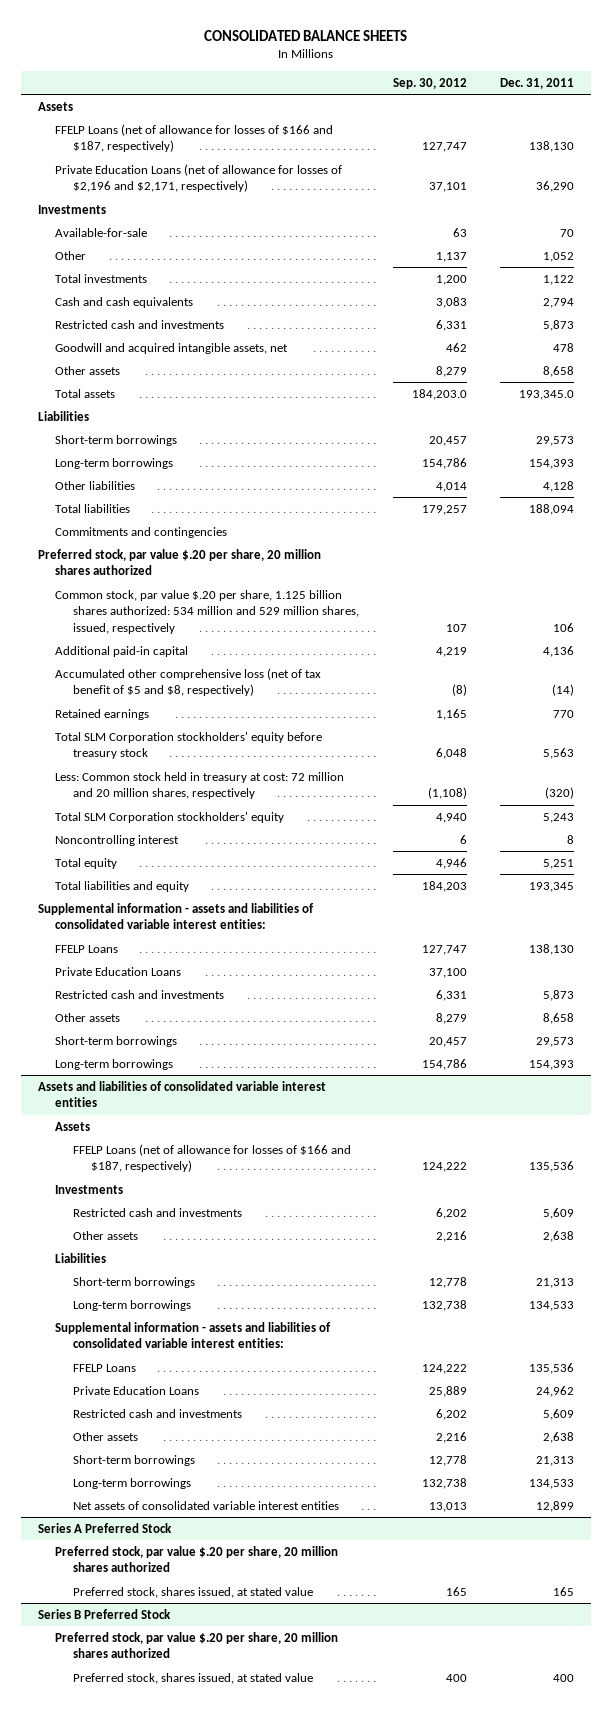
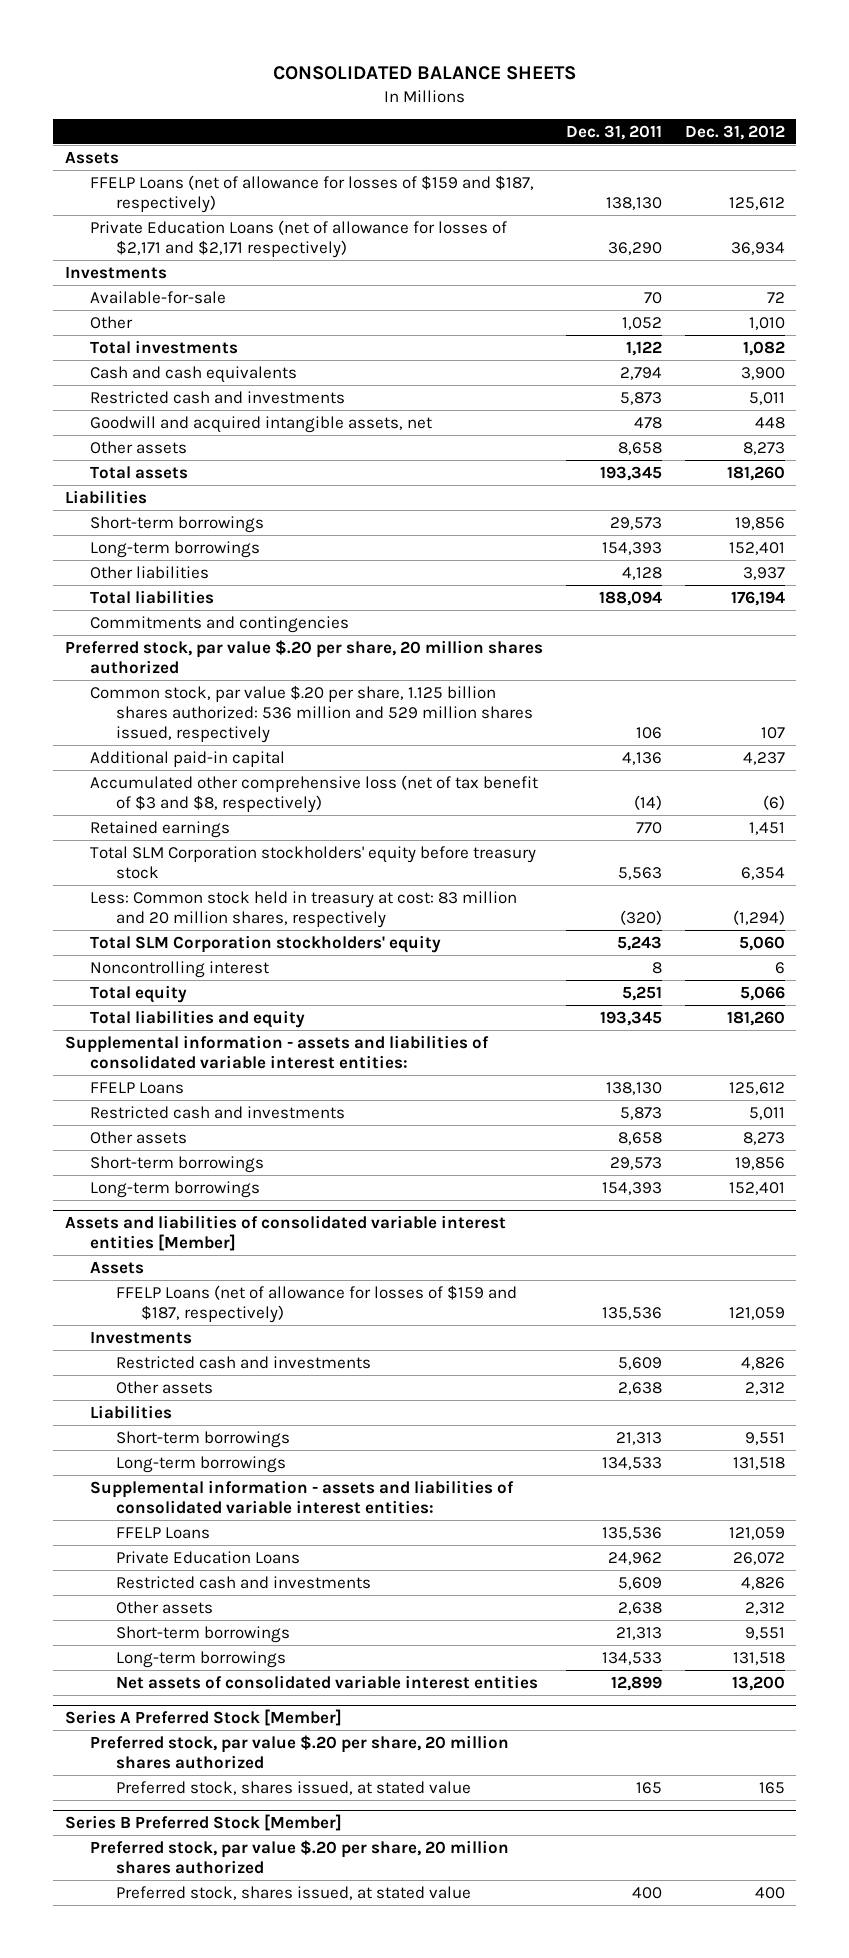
[392,77,467,89] Sep. 30, 2012 -> none
none -> [684,124,785,140] Dec. 31, 2012
[55,123,334,153] FFELP Loans (net of allowance for losses of $166 and $187, respectively) -> [90,174,535,213] FFELP Loans (net of allowance for losses of $159 and $187, respectively)
[55,163,343,193] Private Education Loans (net of allowance for losses of $2,196 and $2,171, respectively) -> [90,219,508,258] Private Education Loans (net of allowance for losses of $2,171 and $2,171 respectively)
[519,389,575,400] 193,345.0 -> [599,465,662,481] 193,345
[55,589,359,635] Common stock, par value $.20 per share, 1.125 billion shares authorized: 534 million and 529 million shares, issued, respectively -> [90,684,533,743] Common stock, par value $.20 per share, 1.125 billion shares authorized: 536 million and 529 million shares issued, respectively
[55,667,322,697] Accumulated other comprehensive loss (net of tax benefit of $5 and $8, respectively) -> [90,774,539,813] Accumulated other comprehensive loss (net of tax benefit of $3 and $8, respectively)
[55,771,345,800] Less: Common stock held in treasury at cost: 72 million and 20 million shares, respectively -> [90,890,518,928] Less: Common stock held in treasury at cost: 83 million and 20 million shares, respectively
[55,966,182,976] Private Education Loans -> none
[37,1080,326,1108] Assets and liabilities of consolidated variable interest entities -> [64,1214,506,1251] Assets and liabilities of consolidated variable interest entities [Member]
[72,1143,351,1173] FFELP Loans (net of allowance for losses of $166 and $187, respectively) -> [115,1284,517,1323] FFELP Loans (net of allowance for losses of $159 and $187, respectively)
[37,1522,172,1533] Series A Preferred Stock -> [64,1708,342,1726] Series A Preferred Stock [Member]
[37,1608,171,1619] Series B Preferred Stock -> [64,1813,342,1831] Series B Preferred Stock [Member]

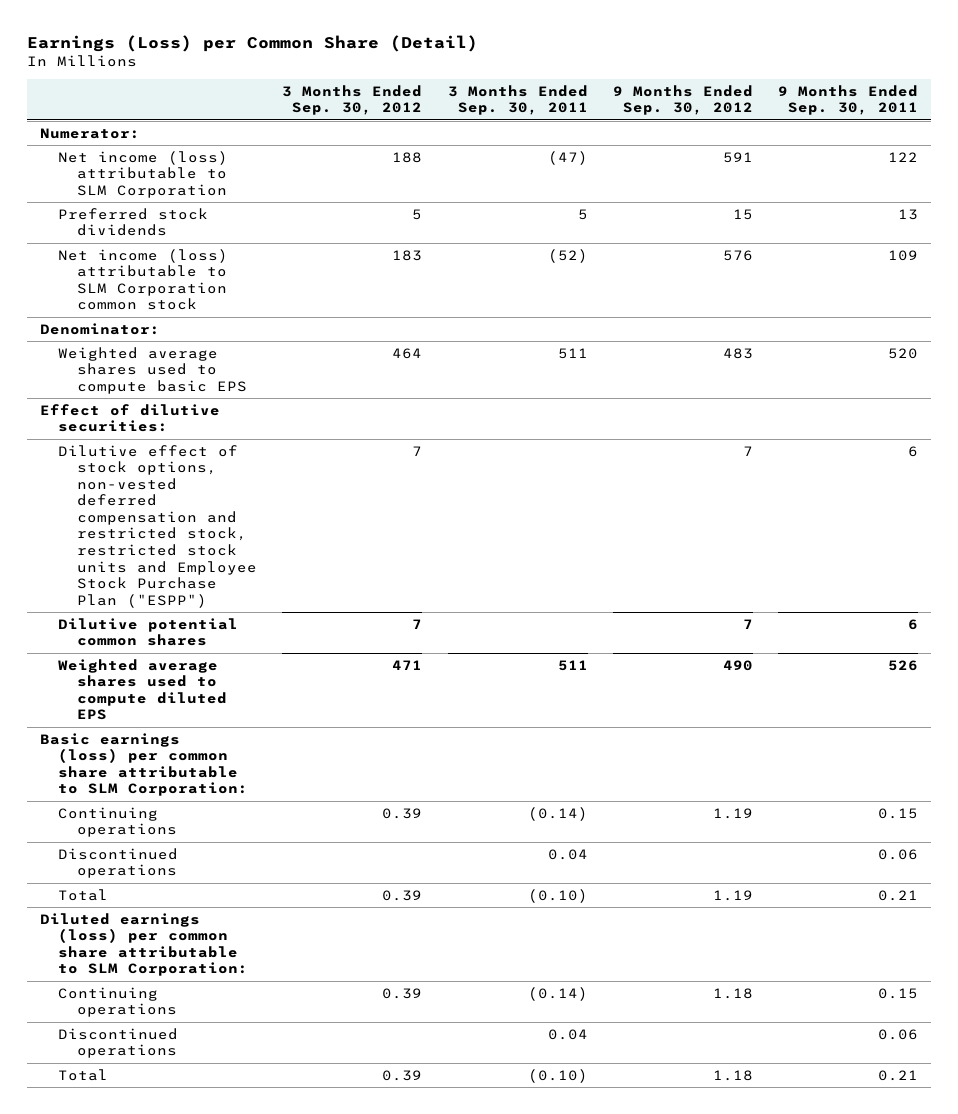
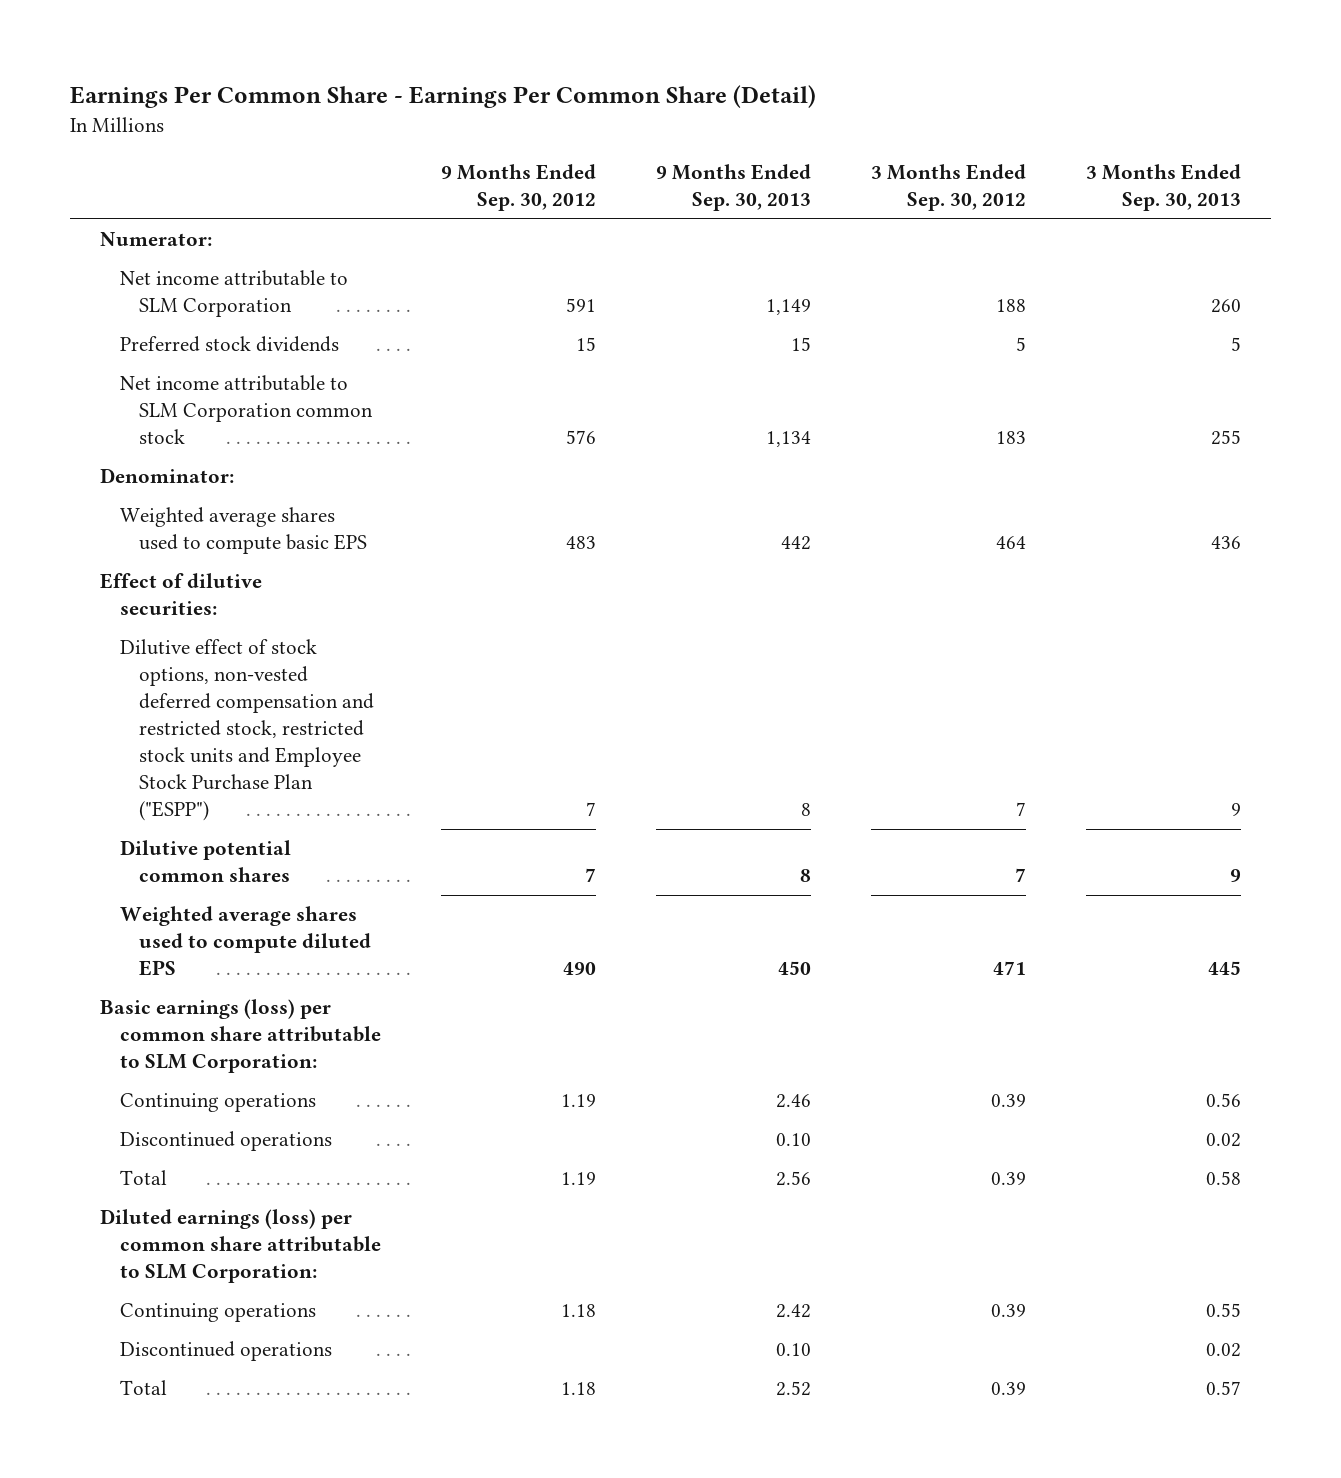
[26,34,478,52] Earnings (Loss) per Common Share (Detail) -> [70,85,817,109] Earnings Per Common Share - Earnings Per Common Share (Detail)
[447,84,588,116] 3 Months Ended Sep. 30, 2011 -> none
[778,84,919,116] 9 Months Ended Sep. 30, 2011 -> none
none -> [655,164,811,212] 9 Months Ended Sep. 30, 2013
none -> [1086,164,1242,212] 3 Months Ended Sep. 30, 2013
[58,150,229,198] Net income (loss) attributable to SLM Corporation -> [119,270,348,318] Net income attributable to SLM Corporation
[58,248,229,311] Net income (loss) attributable to SLM Corporation common stock -> [119,375,373,445] Net income attributable to SLM Corporation common stock

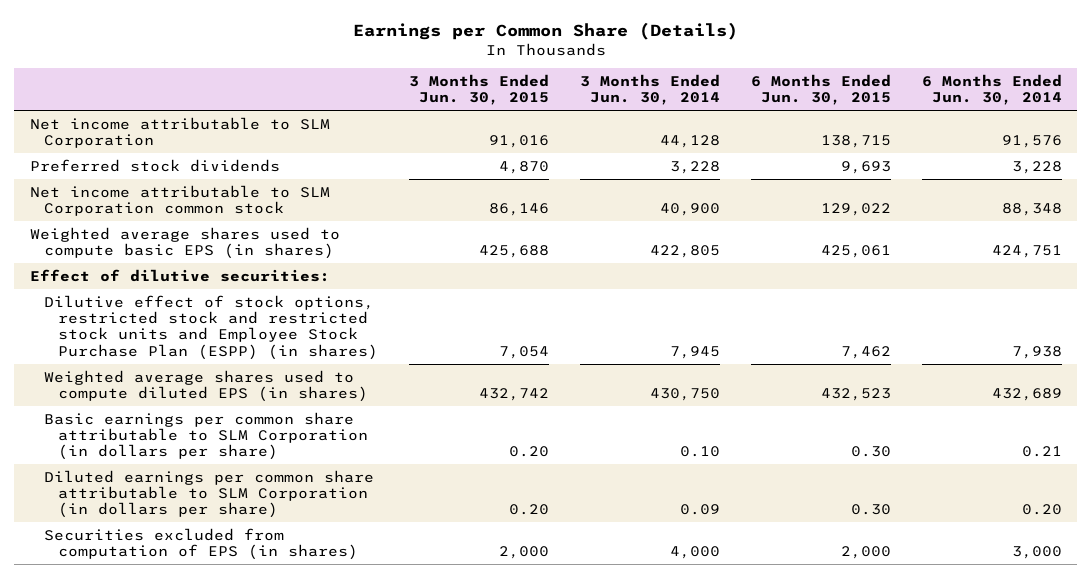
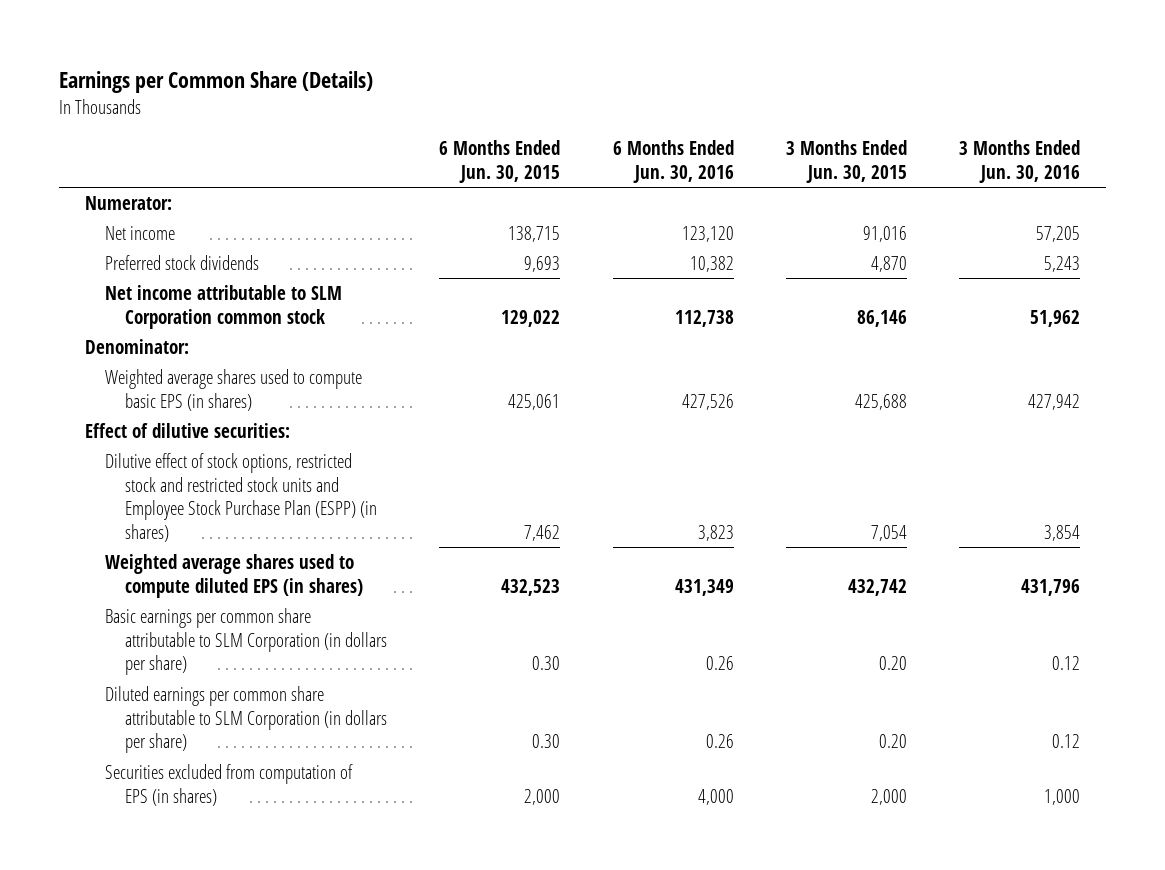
[579,74,720,106] 3 Months Ended Jun. 30, 2014 -> none
[921,74,1062,106] 6 Months Ended Jun. 30, 2014 -> none
none -> [612,140,734,183] 6 Months Ended Jun. 30, 2016
none -> [958,140,1080,183] 3 Months Ended Jun. 30, 2016
none -> [84,195,172,210] Numerator:
[29,116,330,148] Net income attributable to SLM Corporation -> [105,225,176,240] Net income
none -> [84,338,189,354] Denominator:

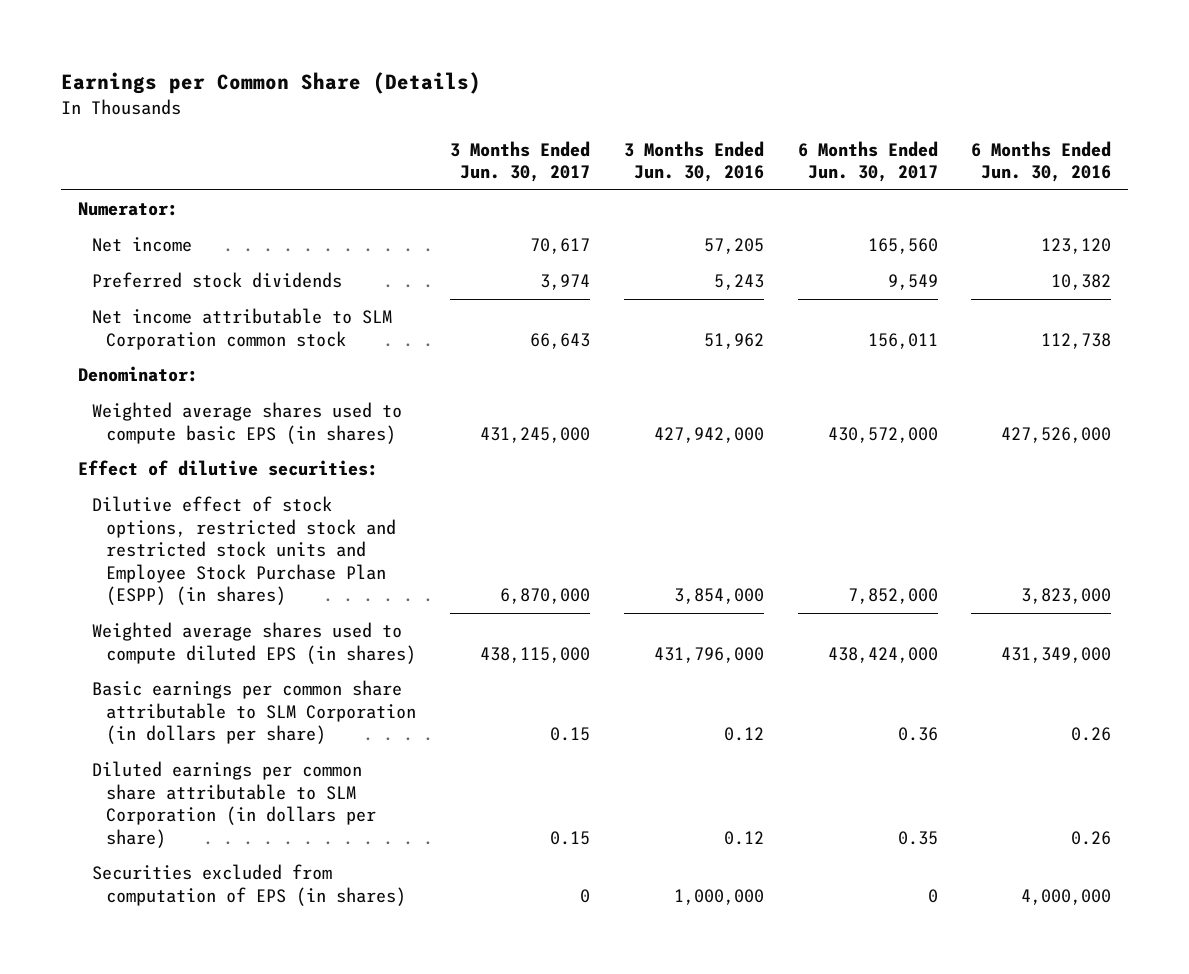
[439,140,561,183] 6 Months Ended Jun. 30, 2015 -> none
[785,140,907,183] 3 Months Ended Jun. 30, 2015 -> none
none -> [450,140,591,183] 3 Months Ended Jun. 30, 2017
none -> [797,140,938,183] 6 Months Ended Jun. 30, 2017
[681,393,734,410] 427,526 -> [1001,426,1112,443] 427,526,000
[1027,393,1080,410] 427,942 -> [653,426,764,443] 427,942,000
[697,525,734,542] 3,823 -> [1021,588,1112,605] 3,823,000
[1043,525,1080,542] 3,854 -> [673,588,764,605] 3,854,000
[674,578,734,596] 431,349 -> [1001,646,1112,663] 431,349,000
[1020,578,1080,596] 431,796 -> [653,646,764,663] 431,796,000
[697,788,734,805] 4,000 -> [1021,888,1112,905] 4,000,000
[1043,788,1080,805] 1,000 -> [673,888,764,905] 1,000,000

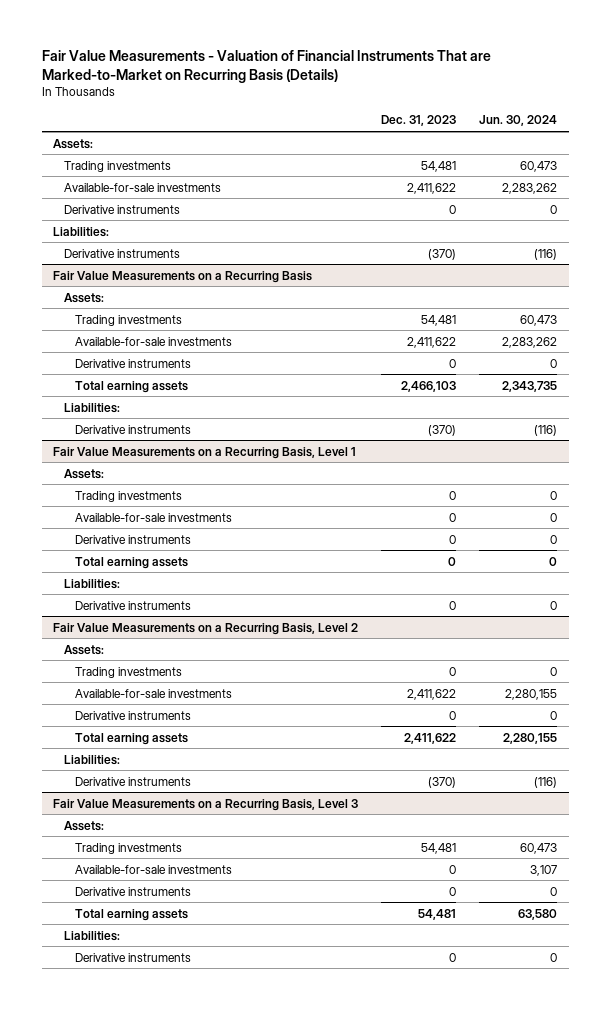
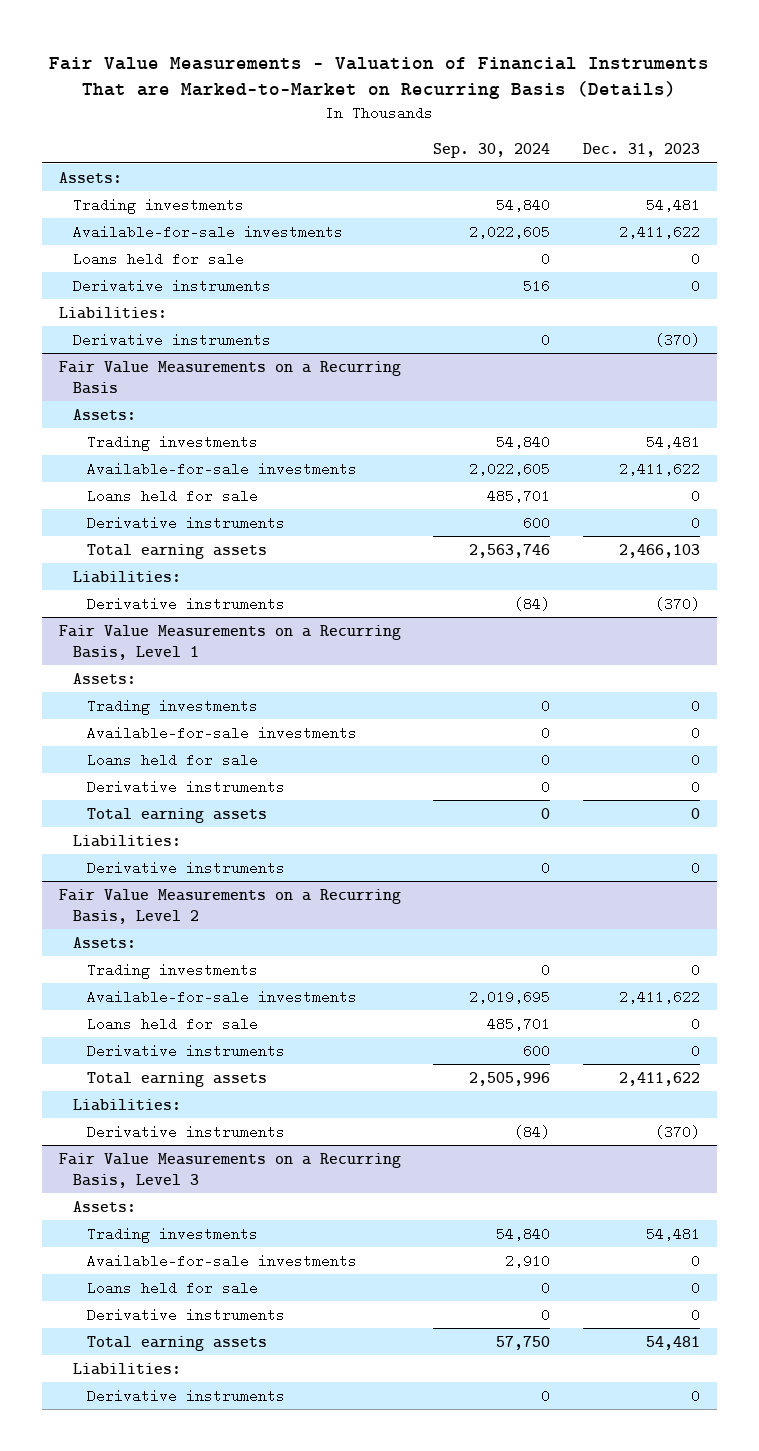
[479,115,558,127] Jun. 30, 2024 -> none
none -> [433,143,551,159] Sep. 30, 2024
none -> [73,251,245,266] Loans held for sale
none -> [87,488,259,503] Loans held for sale
none -> [87,752,259,767] Loans held for sale
none -> [87,1016,259,1031] Loans held for sale
none -> [87,1280,259,1295] Loans held for sale

